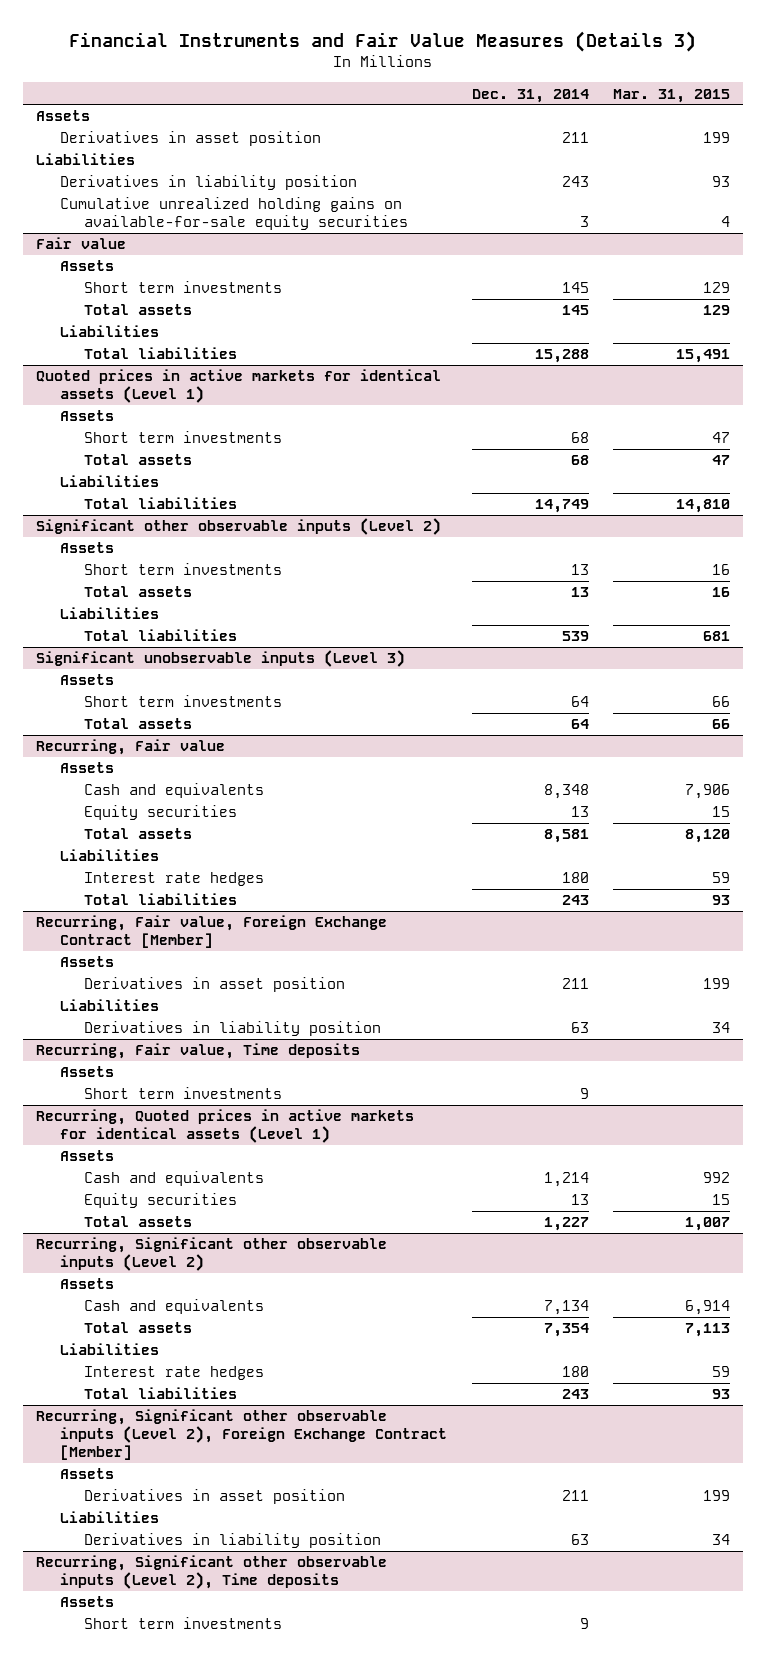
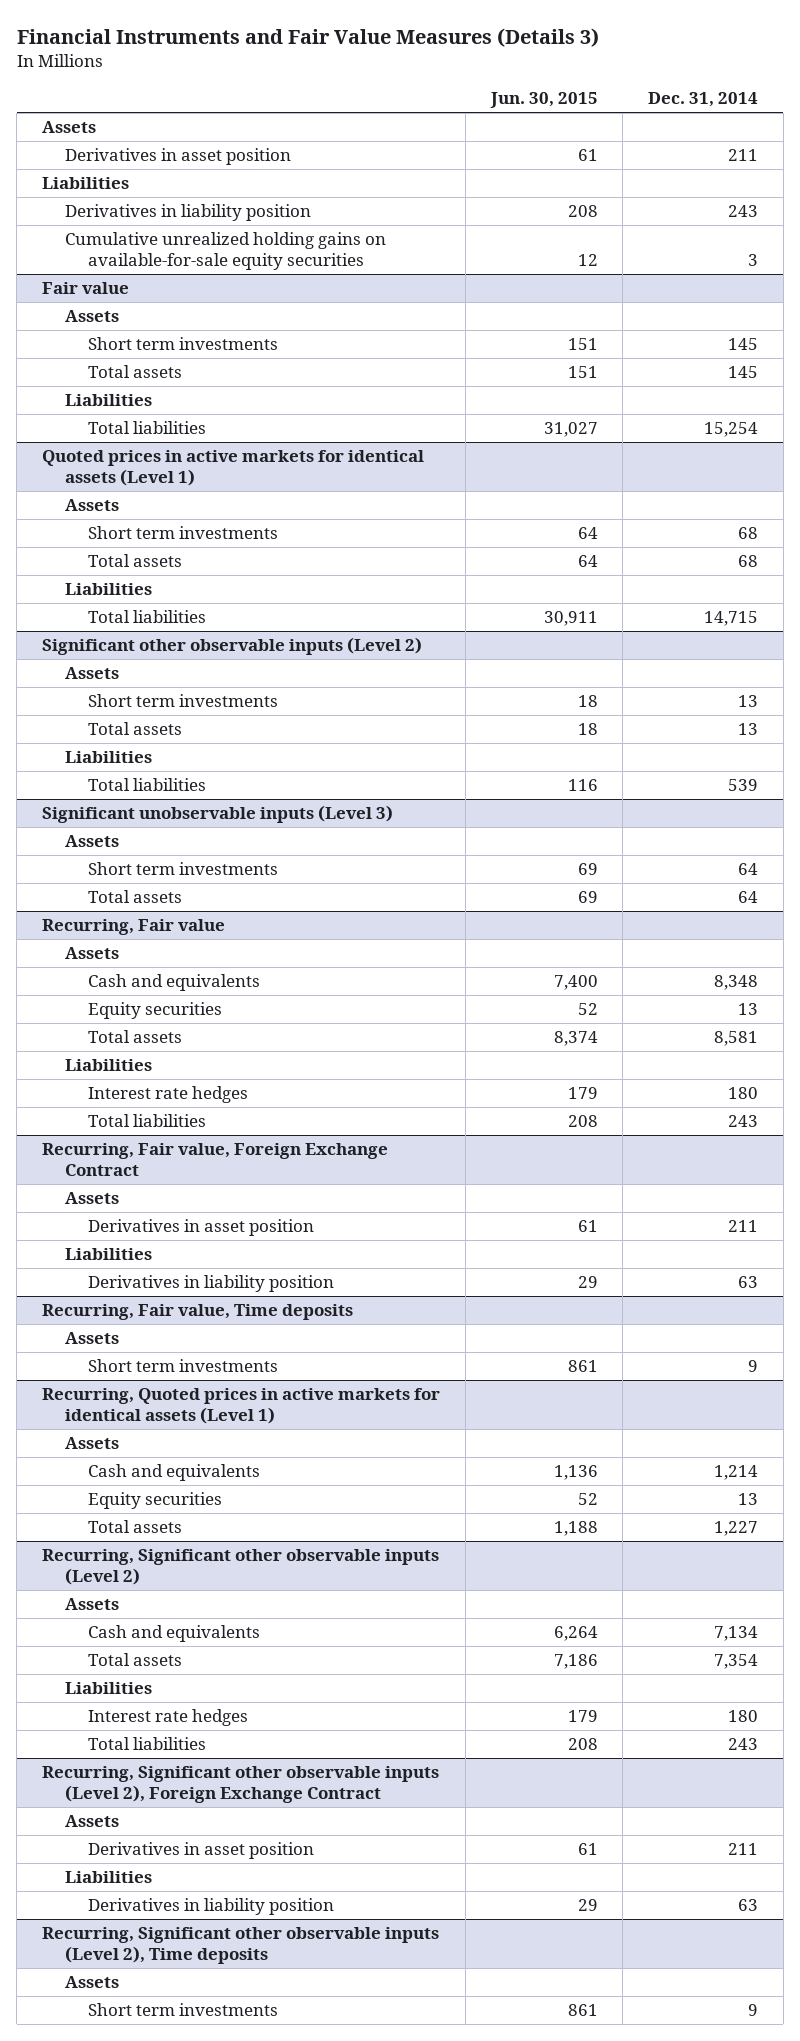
[613,88,731,103] Mar. 31, 2015 -> none
none -> [489,92,598,109] Jun. 30, 2015
[534,349,589,364] 15,288 -> [703,422,758,438] 15,254
[534,499,589,514] 14,749 -> [703,611,758,627] 14,715
[35,915,387,949] Recurring, Fair value, Foreign Exchange Contract [Member] -> [42,1143,389,1177] Recurring, Fair value, Foreign Exchange Contract
[35,1409,447,1460] Recurring, Significant other observable inputs (Level 2), Foreign Exchange Contract [Member] -> [42,1766,440,1804] Recurring, Significant other observable inputs (Level 2), Foreign Exchange Contract

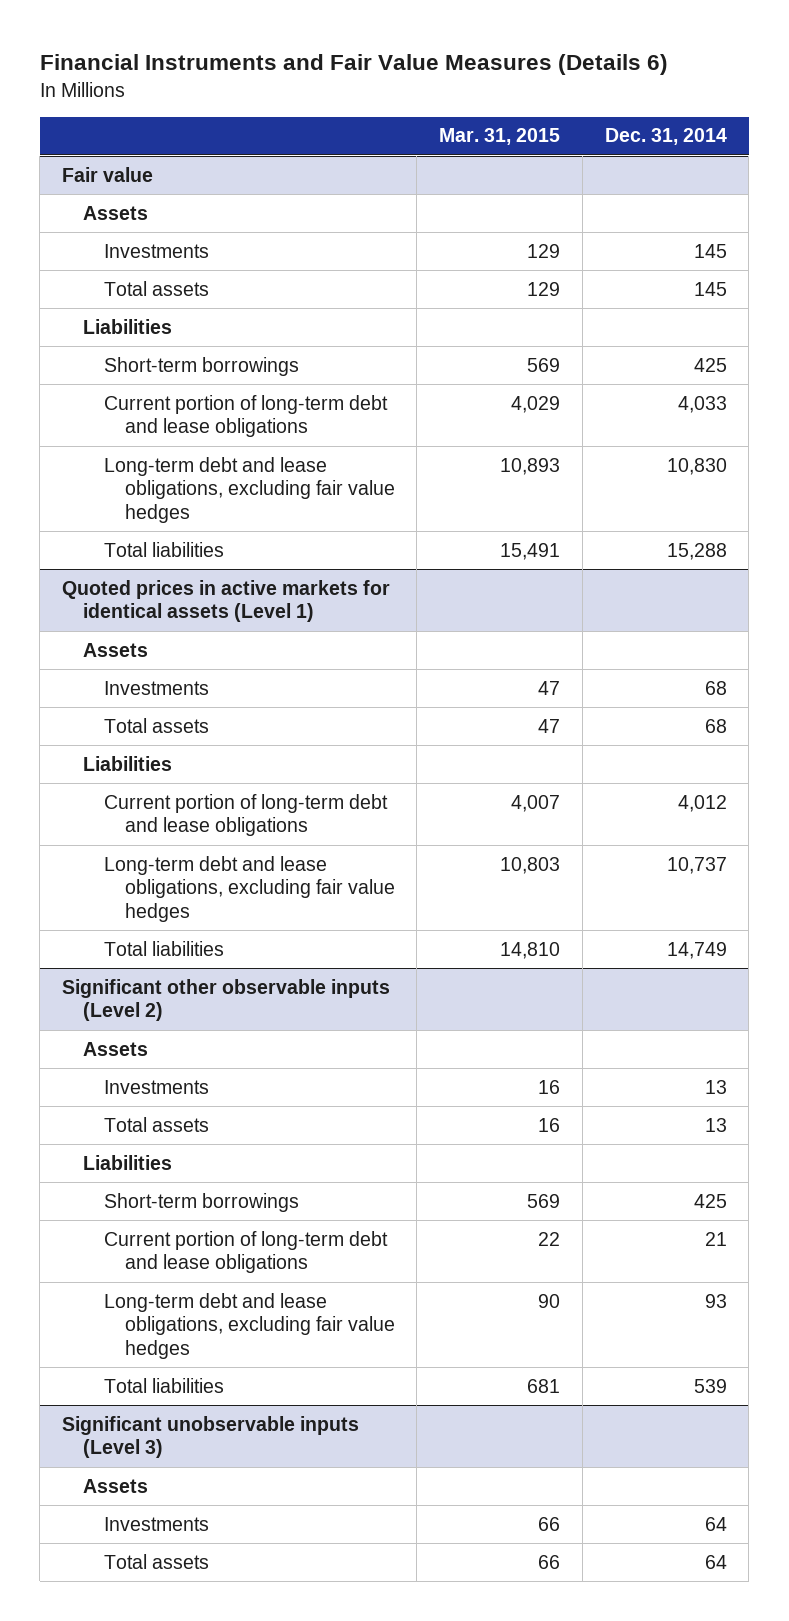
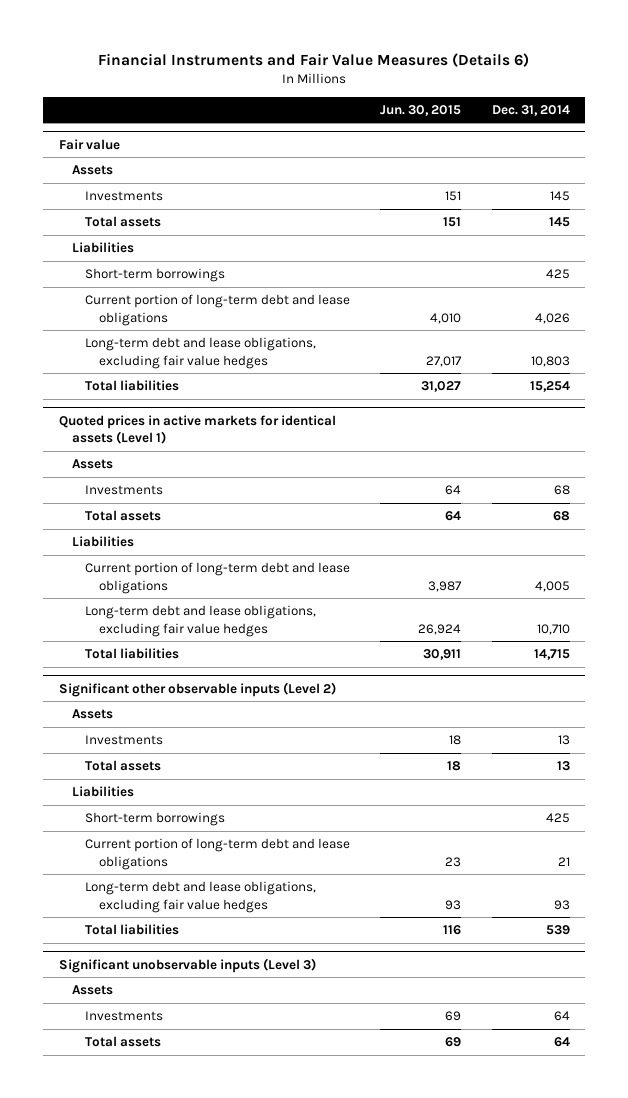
[439,128,561,146] Mar. 31, 2015 -> none
none -> [380,104,462,116] Jun. 30, 2015
[677,395,727,413] 4,033 -> [534,312,570,324] 4,026
[666,457,727,475] 10,830 -> [530,355,570,367] 10,803
[666,542,727,560] 15,288 -> [529,381,570,393] 15,254
[677,794,727,812] 4,012 -> [534,580,570,592] 4,005
[666,856,727,874] 10,737 -> [536,623,570,635] 10,710
[666,941,727,959] 14,749 -> [533,649,570,661] 14,715

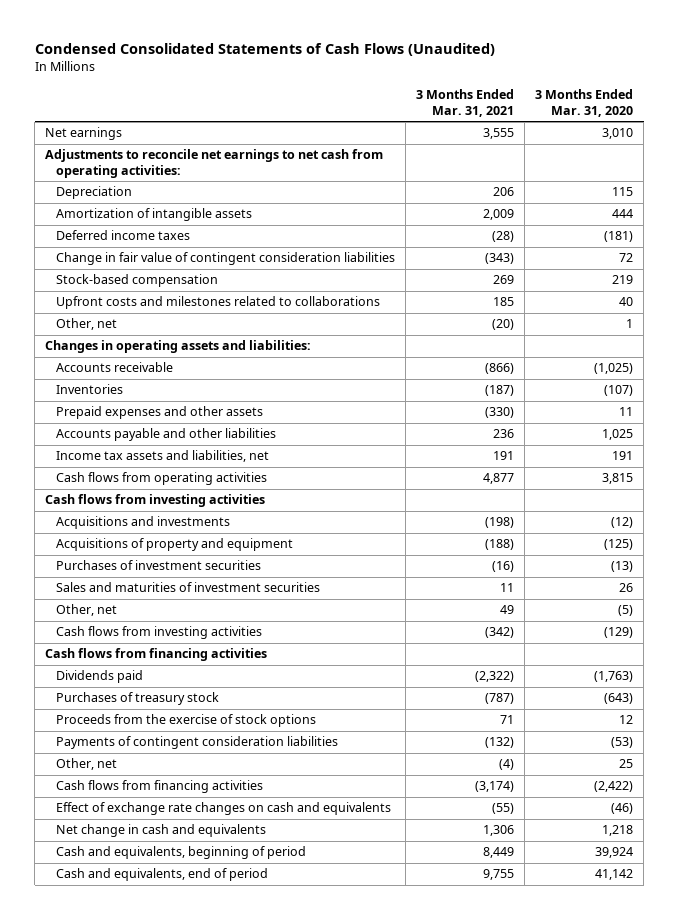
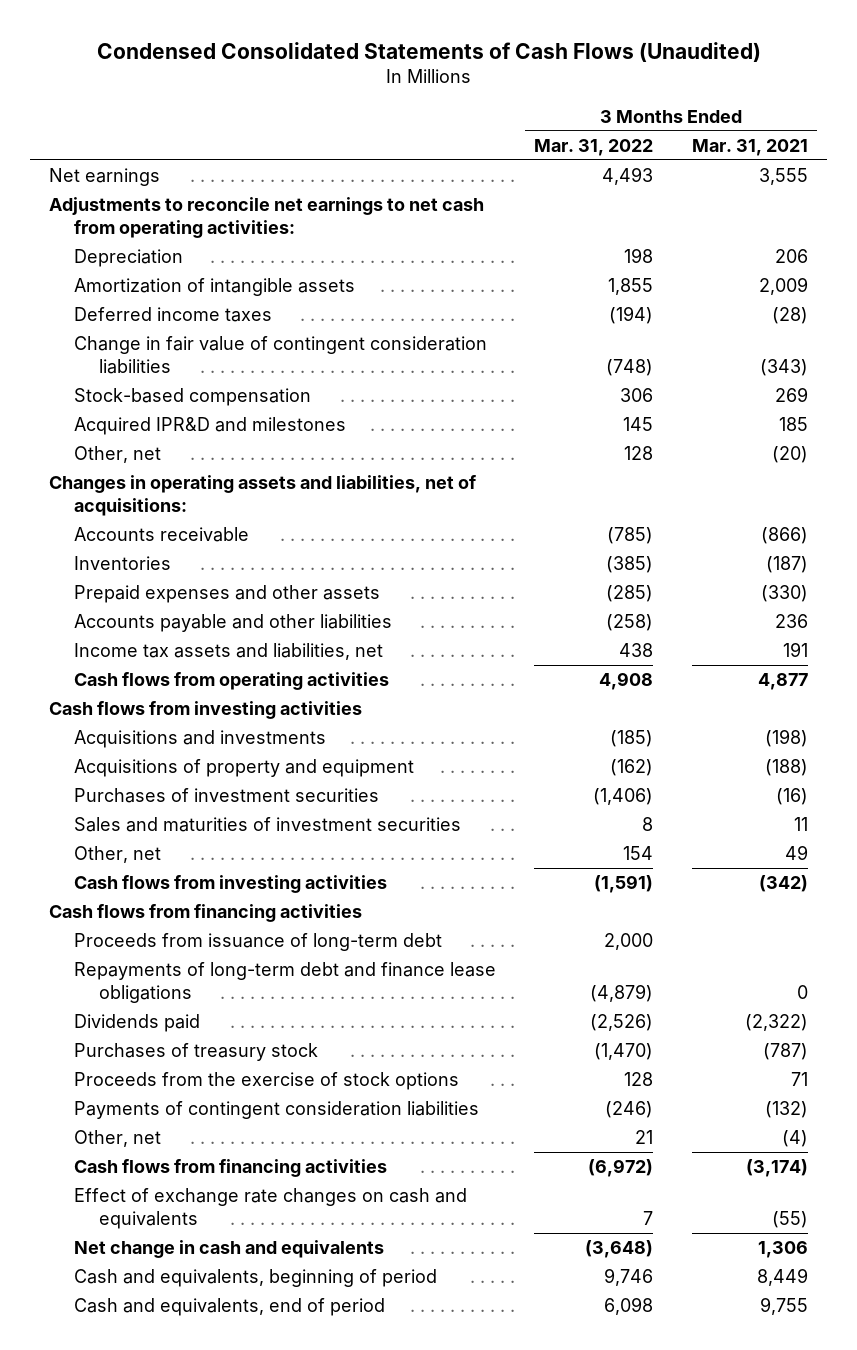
[535,89,634,118] 3 Months Ended Mar. 31, 2020 -> none
none -> [534,138,654,156] Mar. 31, 2022
[56,296,381,310] Upfront costs and milestones related to collaborations -> [74,417,347,436] Acquired IPR&D and milestones
[45,340,312,354] Changes in operating assets and liabilities: -> [49,475,477,516] Changes in operating assets and liabilities, net of acquisitions:
none -> [74,933,443,952] Proceeds from issuance of long-term debt
none -> [74,962,497,1003] Repayments of long-term debt and finance lease obligations

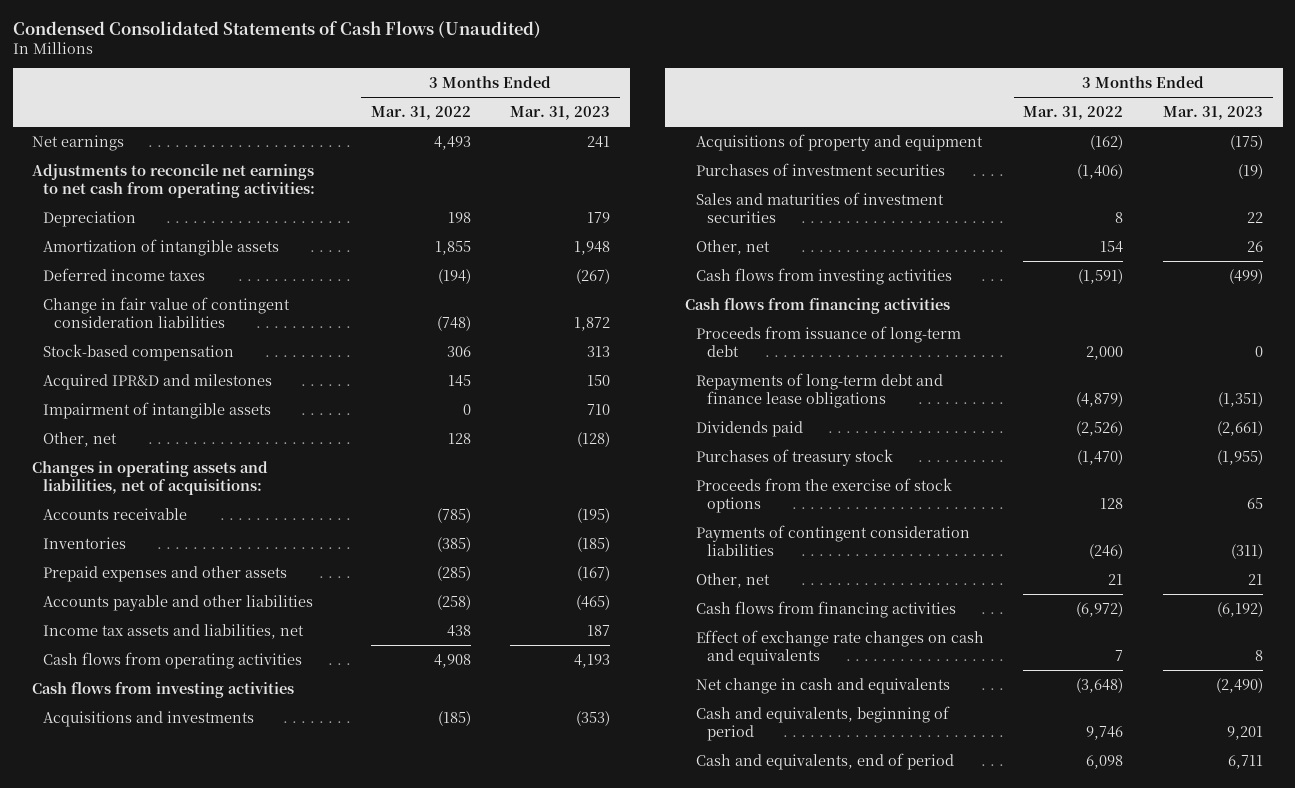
[691,138,808,156] Mar. 31, 2021 -> none
none -> [510,106,611,121] Mar. 31, 2023
none -> [43,401,272,419] Impairment of intangible assets

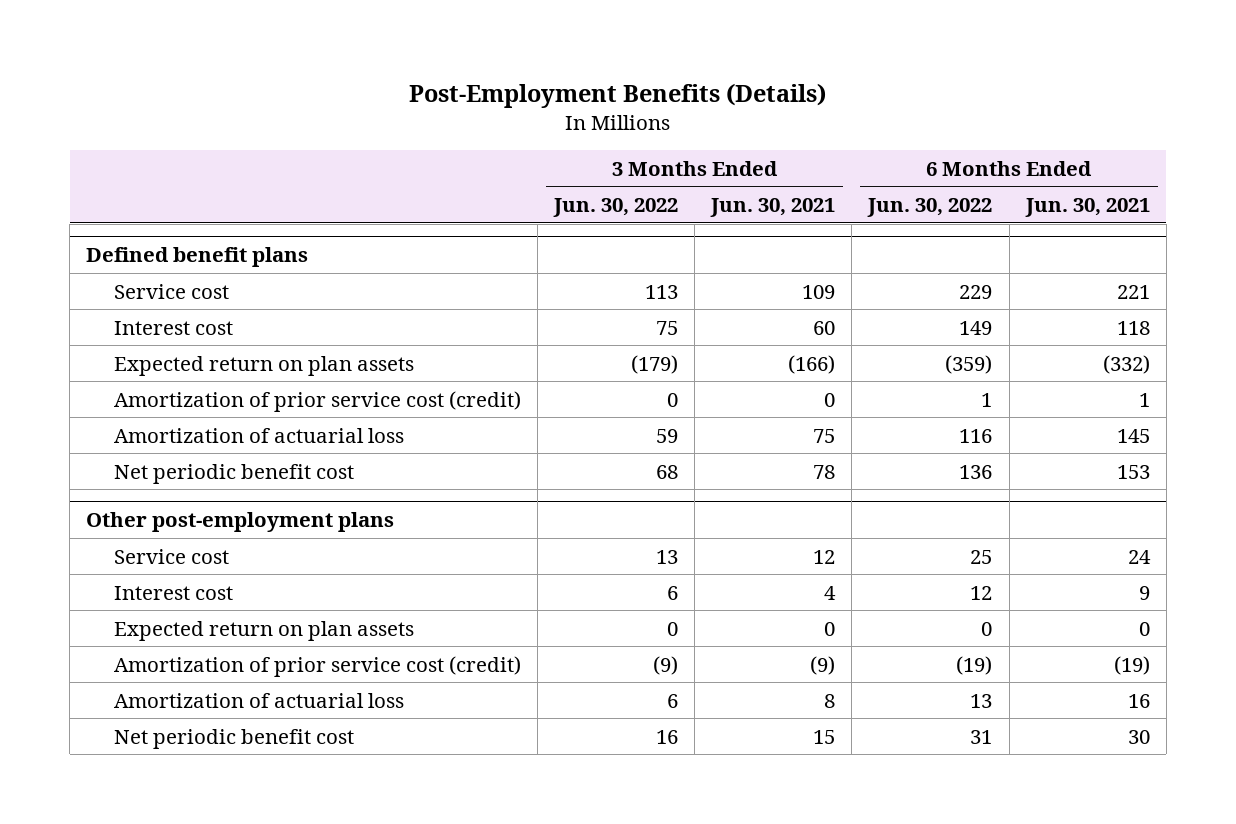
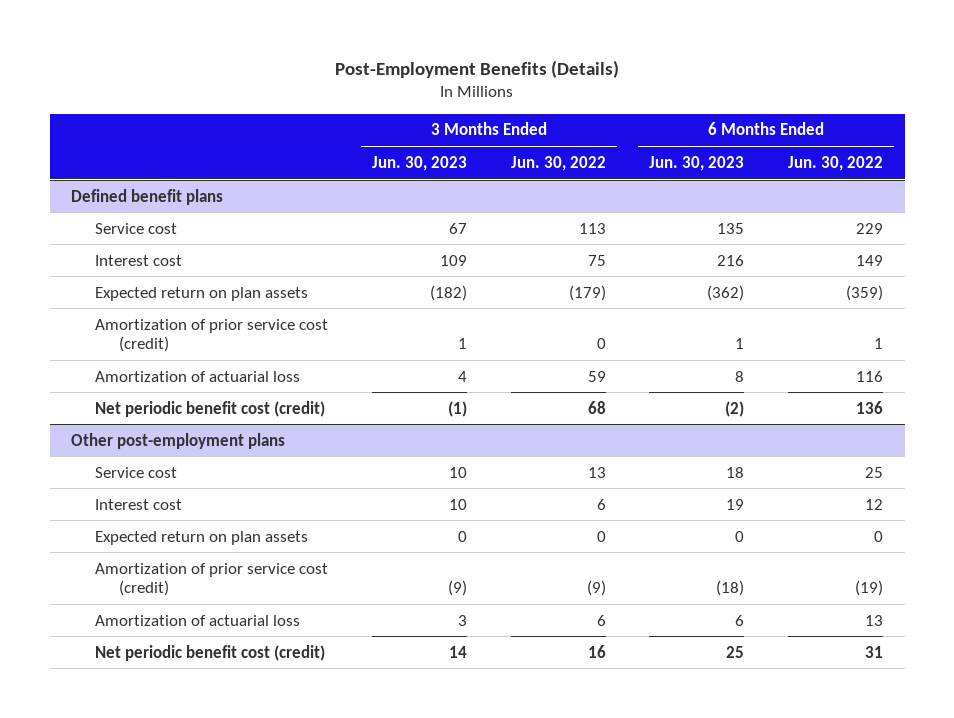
[710,197,836,217] Jun. 30, 2021 -> none
[1024,197,1150,217] Jun. 30, 2021 -> none
none -> [371,155,467,171] Jun. 30, 2023
none -> [649,155,745,171] Jun. 30, 2023
[113,463,354,484] Net periodic benefit cost -> [95,400,326,417] Net periodic benefit cost (credit)
[113,728,354,749] Net periodic benefit cost -> [95,644,326,661] Net periodic benefit cost (credit)

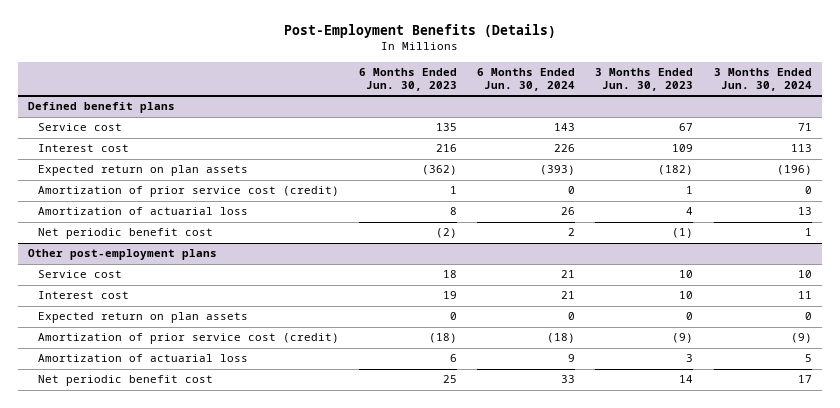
[510,155,606,171] Jun. 30, 2022 -> none
[788,155,884,171] Jun. 30, 2022 -> none
none -> [477,67,576,92] 6 Months Ended Jun. 30, 2024
none -> [713,67,812,92] 3 Months Ended Jun. 30, 2024
[95,400,326,417] Net periodic benefit cost (credit) -> [37,228,213,240] Net periodic benefit cost
[95,644,326,661] Net periodic benefit cost (credit) -> [37,375,213,387] Net periodic benefit cost

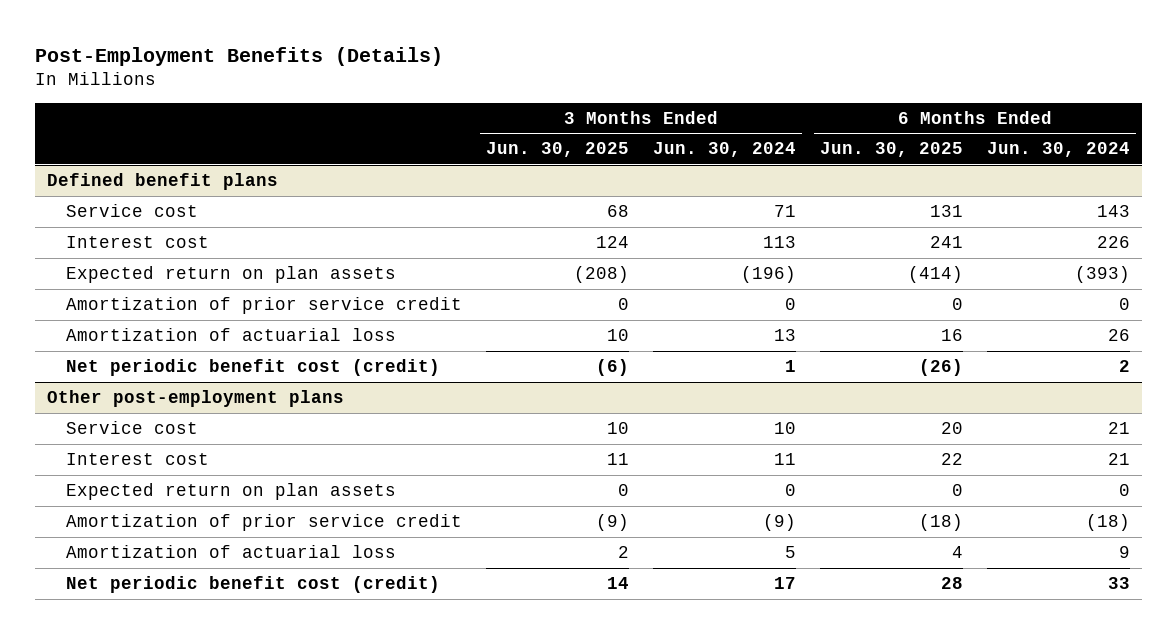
[358,67,457,92] 6 Months Ended Jun. 30, 2023 -> none
[595,67,694,92] 3 Months Ended Jun. 30, 2023 -> none
none -> [485,142,629,158] Jun. 30, 2025
none -> [819,142,963,158] Jun. 30, 2025
[37,186,339,198] Amortization of prior service cost (credit) -> [65,296,462,314] Amortization of prior service credit
[37,228,213,240] Net periodic benefit cost -> [65,358,440,376] Net periodic benefit cost (credit)
[37,333,339,345] Amortization of prior service cost (credit) -> [65,513,462,531] Amortization of prior service credit
[37,375,213,387] Net periodic benefit cost -> [65,575,440,593] Net periodic benefit cost (credit)

